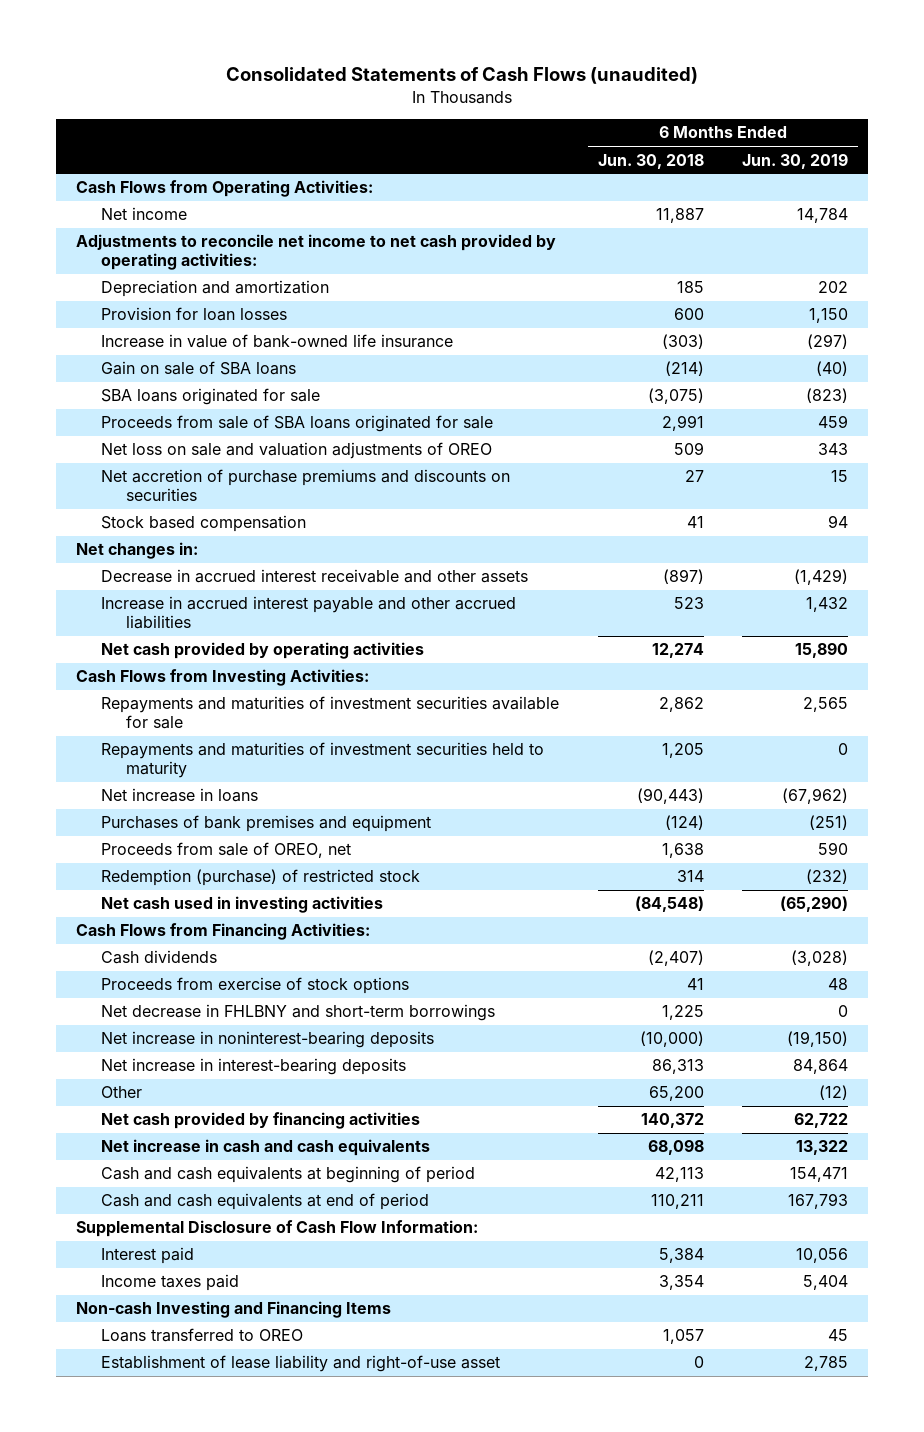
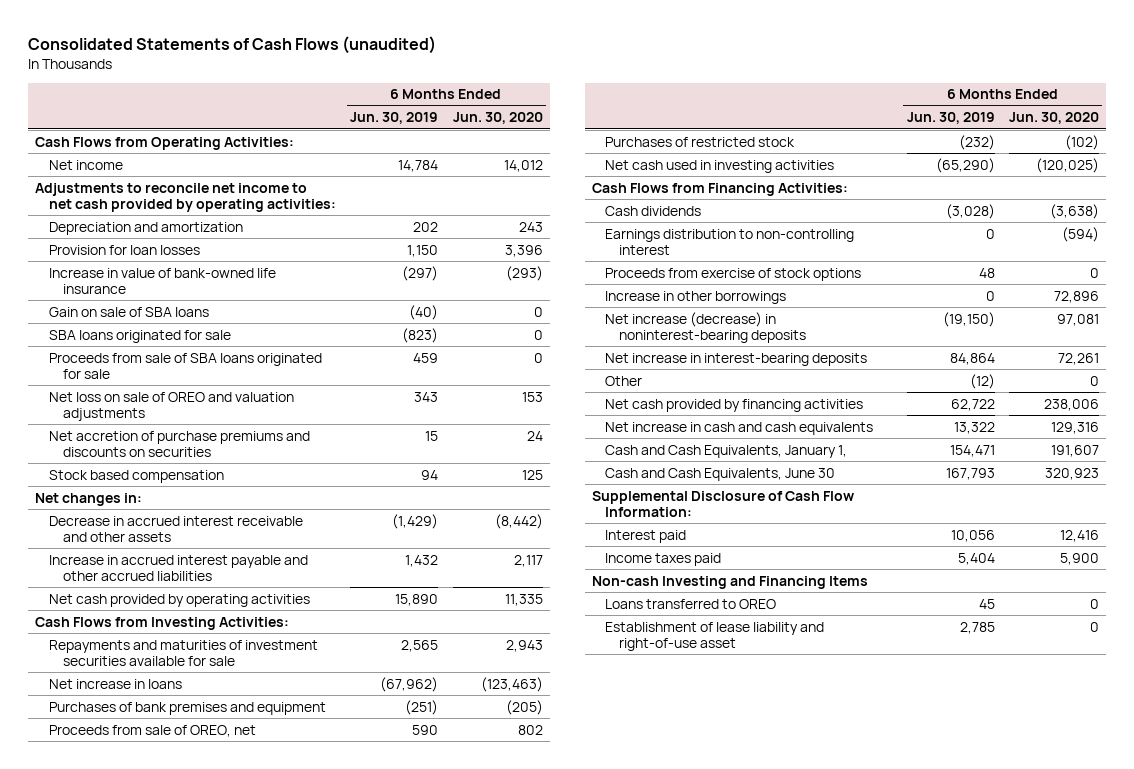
[597,153,704,169] Jun. 30, 2018 -> none
none -> [452,112,543,125] Jun. 30, 2020
[100,442,492,460] Net loss on sale and valuation adjustments of OREO -> [48,391,294,421] Net loss on sale of OREO and valuation adjustments
[100,742,544,779] Repayments and maturities of investment securities held to maturity -> none
[100,869,420,887] Redemption (purchase) of restricted stock -> [605,136,796,147] Purchases of restricted stock
none -> [605,228,855,255] Earnings distribution to non-controlling interest
[100,1004,495,1022] Net decrease in FHLBNY and short-term borrowings -> none
none -> [605,290,787,304] Increase in other borrowings
[100,1031,434,1049] Net increase in noninterest-bearing deposits -> [605,311,806,343] Net increase (decrease) in noninterest-bearing deposits
[100,1166,475,1184] Cash and cash equivalents at beginning of period -> [605,444,848,458] Cash and Cash Equivalents, January 1,
[100,1193,429,1211] Cash and cash equivalents at end of period -> [605,467,836,481] Cash and Cash Equivalents, June 30

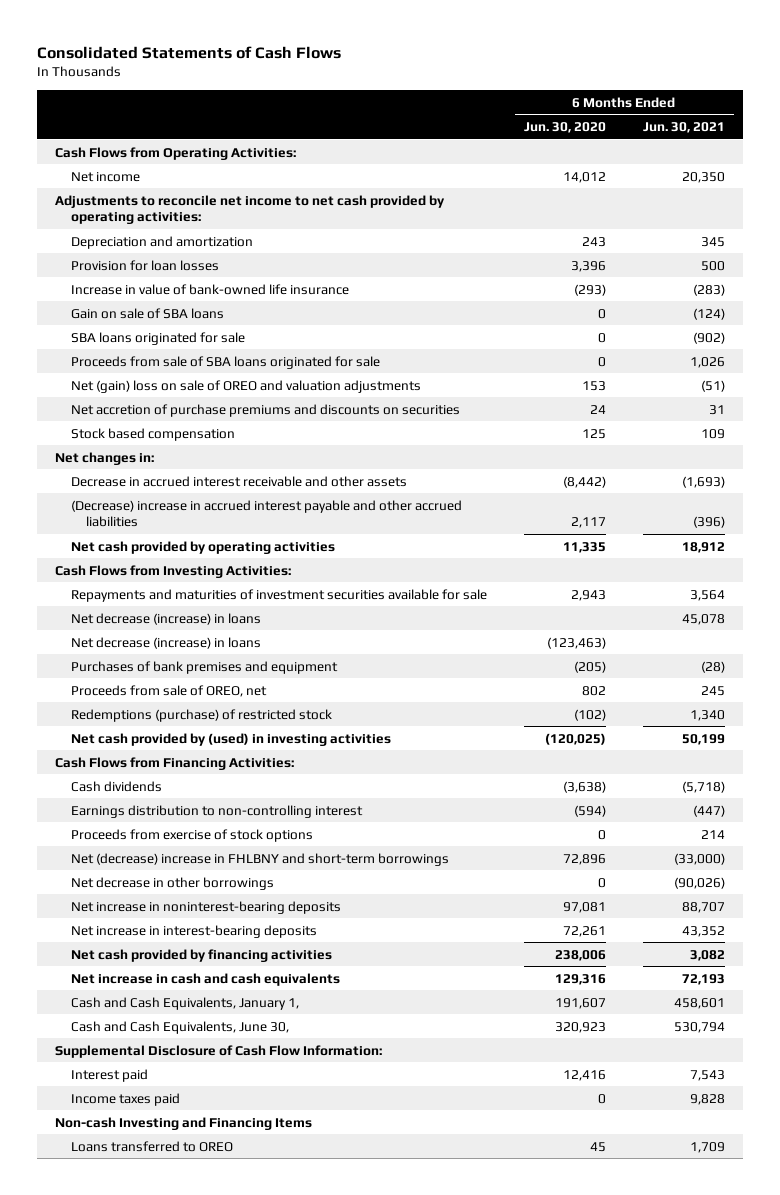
[28,35,437,54] Consolidated Statements of Cash Flows (unaudited) -> [36,45,341,59] Consolidated Statements of Cash Flows
[350,112,439,125] Jun. 30, 2019 -> none
none -> [642,122,725,134] Jun. 30, 2021
[48,391,294,421] Net loss on sale of OREO and valuation adjustments -> [70,379,421,393] Net (gain) loss on sale of OREO and valuation adjustments
[48,554,308,581] Increase in accrued interest payable and other accrued liabilities -> [70,499,462,528] (Decrease) increase in accrued interest payable and other accrued liabilities
none -> [70,612,261,625] Net decrease (increase) in loans
[48,678,182,689] Net increase in loans -> [70,636,261,649] Net decrease (increase) in loans
[605,136,796,147] Purchases of restricted stock -> [70,708,332,722] Redemptions (purchase) of restricted stock
[605,159,835,173] Net cash used in investing activities -> [70,732,391,746] Net cash provided by (used) in investing activities
none -> [70,852,449,866] Net (decrease) increase in FHLBNY and short-term borrowings
[605,290,787,304] Increase in other borrowings -> [70,876,274,890] Net decrease in other borrowings
[1053,290,1099,303] 72,896 -> [597,877,606,888] 0
[605,311,806,343] Net increase (decrease) in noninterest-bearing deposits -> [70,900,341,914] Net increase in noninterest-bearing deposits
[605,375,643,386] Other -> none
[605,467,836,481] Cash and Cash Equivalents, June 30 -> [70,1020,289,1034] Cash and Cash Equivalents, June 30,
[1059,552,1099,565] 5,900 -> [597,1093,606,1104] 0
[605,621,825,651] Establishment of lease liability and right-of-use asset -> none
[1089,598,1099,609] 0 -> [589,1141,606,1152] 45

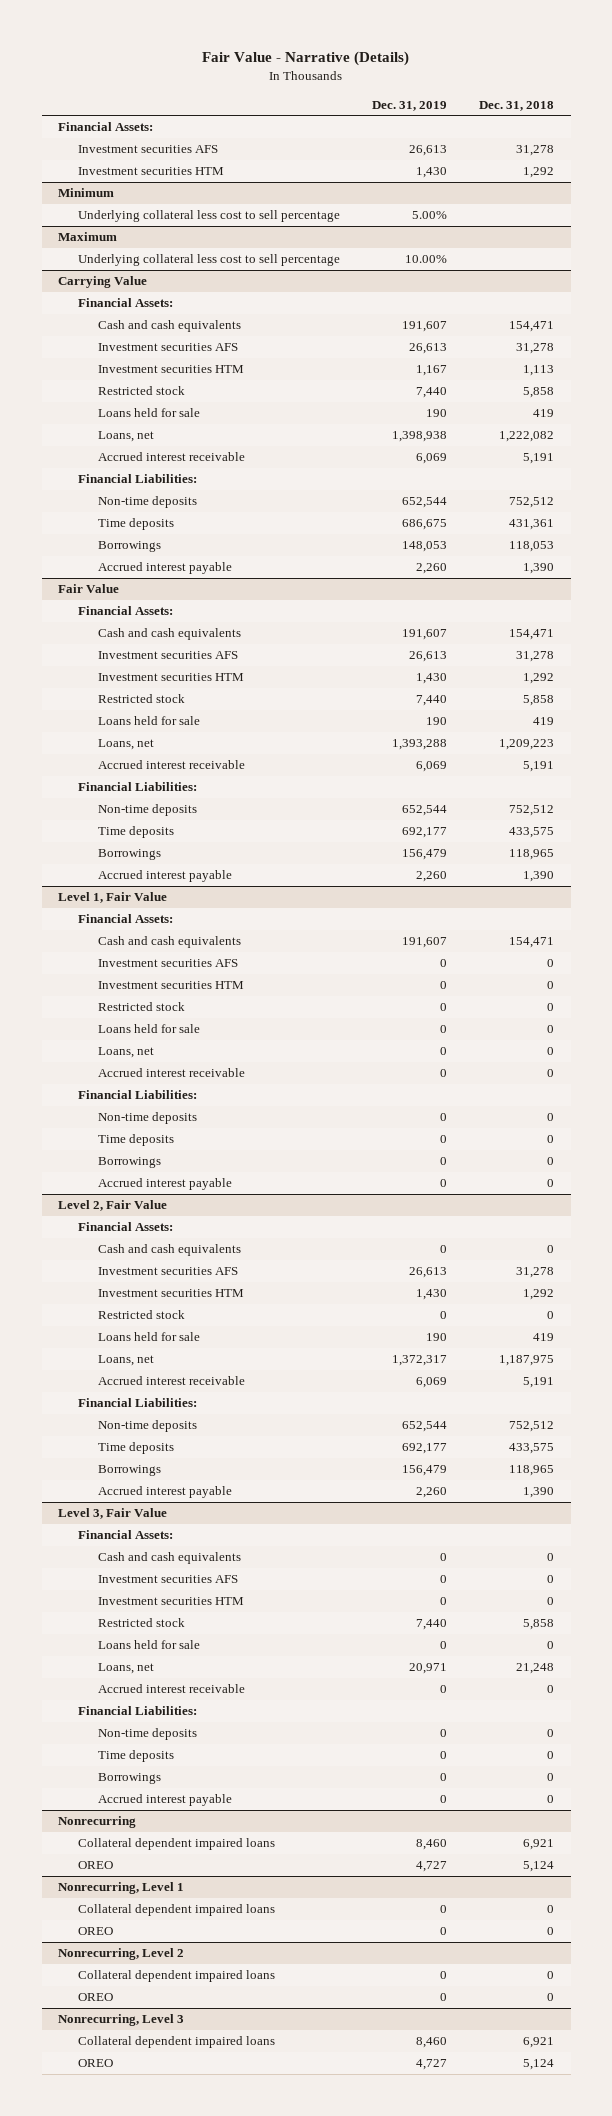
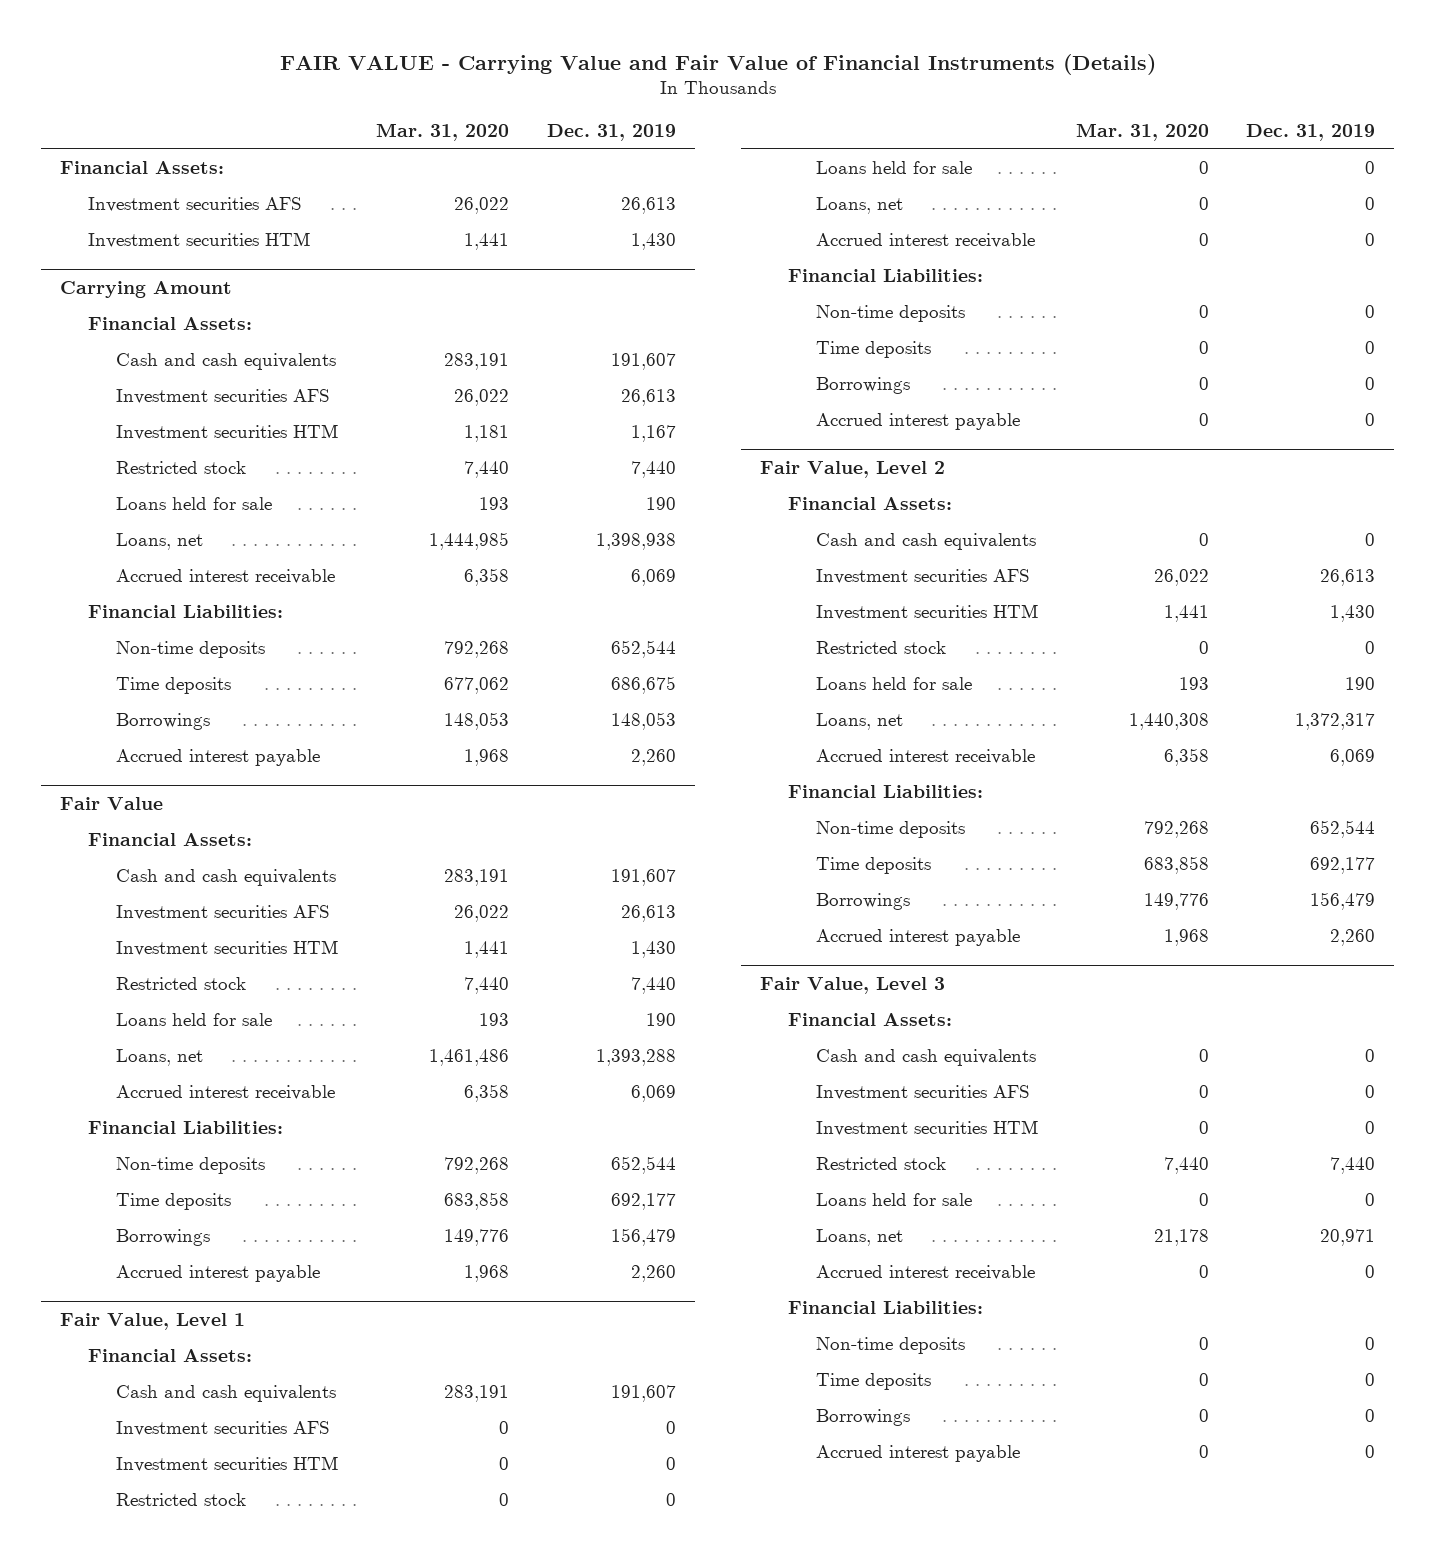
[202,51,410,67] Fair Value - Narrative (Details) -> [279,53,1156,75] FAIR VALUE - Carrying Value and Fair Value of Financial Instruments (Details)
[479,100,555,111] Dec. 31, 2018 -> none
none -> [375,123,509,142] Mar. 31, 2020
[57,188,114,198] Minimum -> none
[77,210,340,223] Underlying collateral less cost to sell percentage -> none
[57,232,117,242] Maximum -> none
[77,254,340,267] Underlying collateral less cost to sell percentage -> none
[57,276,147,289] Carrying Value -> [59,280,232,298] Carrying Amount
[57,892,167,904] Level 1, Fair Value -> [59,1312,245,1330] Fair Value, Level 1
[57,1200,167,1212] Level 2, Fair Value -> [759,460,945,478] Fair Value, Level 2
[57,1508,167,1520] Level 3, Fair Value -> [759,976,945,994] Fair Value, Level 3
[57,1816,136,1829] Nonrecurring -> none
[77,1838,275,1851] Collateral dependent impaired loans -> none
[77,1861,113,1870] OREO -> none
[57,1882,184,1895] Nonrecurring, Level 1 -> none
[77,1904,275,1917] Collateral dependent impaired loans -> none
[77,1927,113,1936] OREO -> none
[57,1948,184,1961] Nonrecurring, Level 2 -> none
[77,1970,275,1983] Collateral dependent impaired loans -> none
[77,1993,113,2002] OREO -> none
[57,2014,184,2027] Nonrecurring, Level 3 -> none
[77,2036,275,2049] Collateral dependent impaired loans -> none
[77,2059,113,2068] OREO -> none

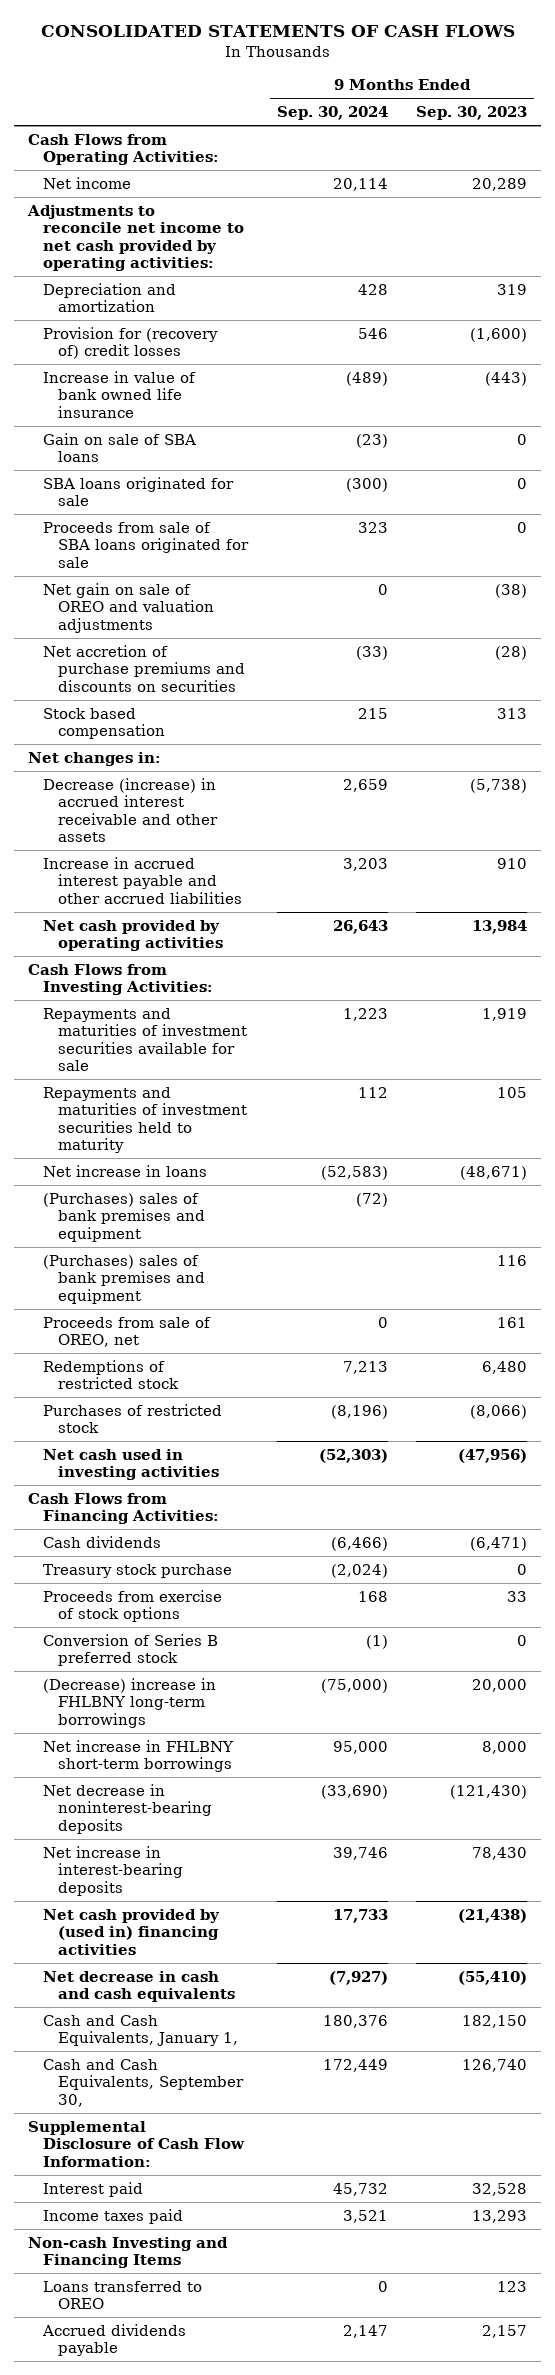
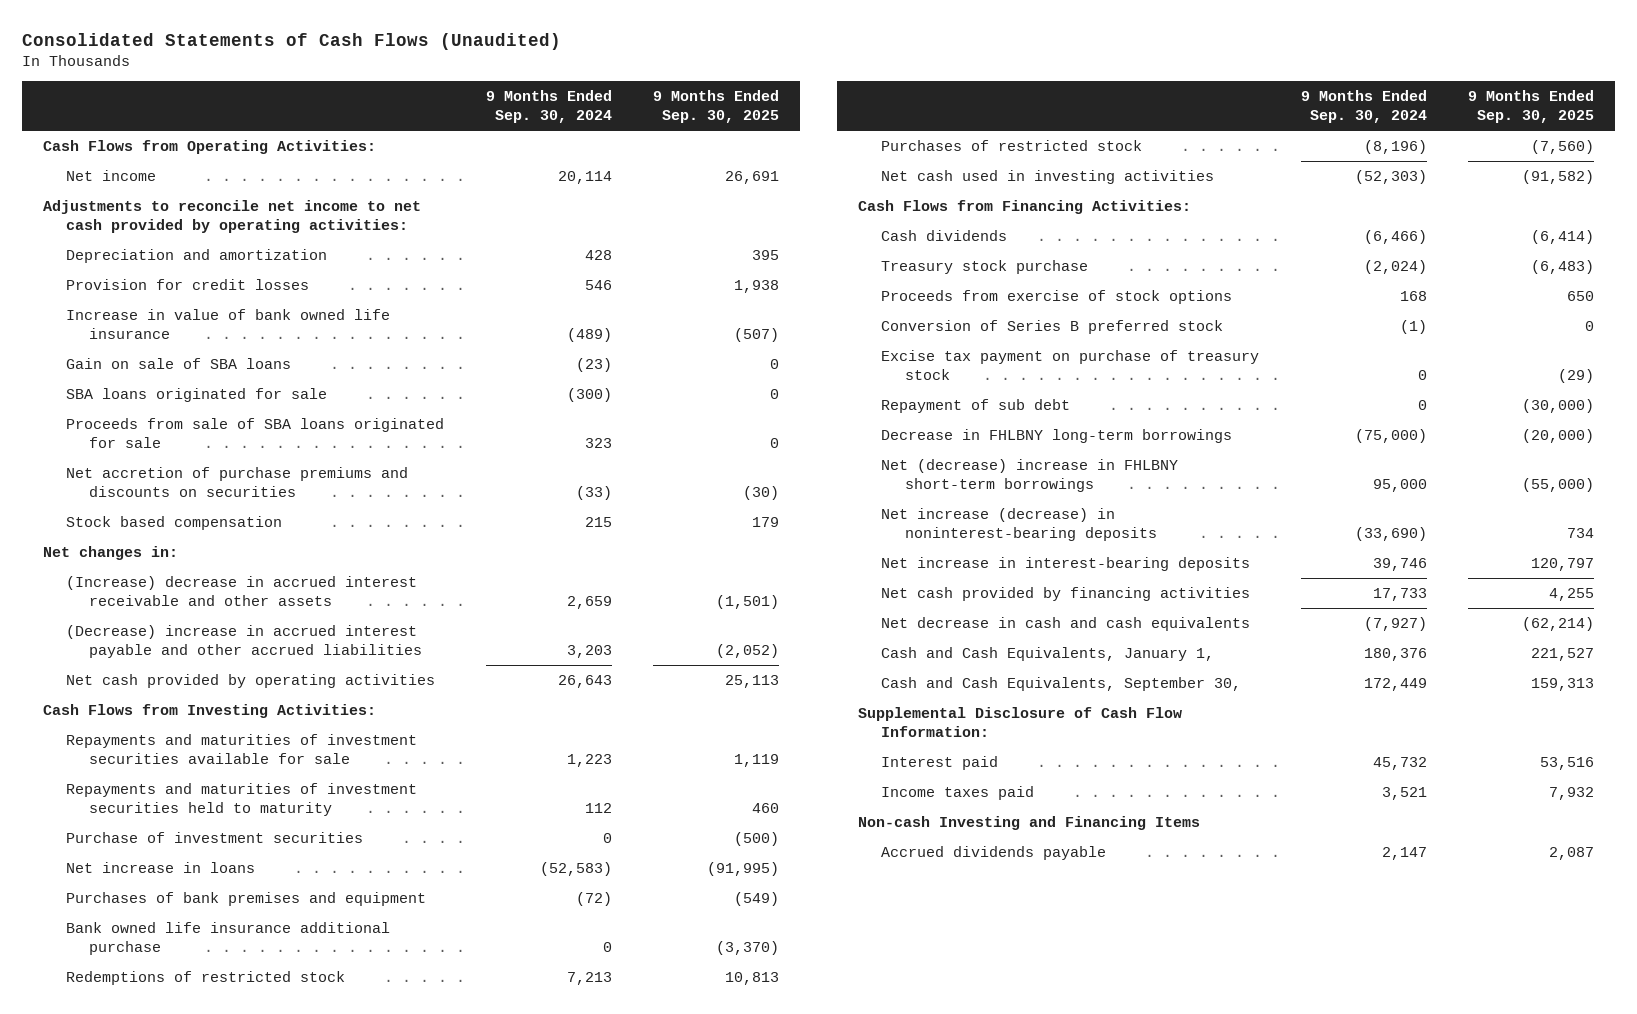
[40,24,515,37] CONSOLIDATED STATEMENTS OF CASH FLOWS -> [22,32,562,50] Consolidated Statements of Cash Flows (Unaudited)
[416,106,528,121] Sep. 30, 2023 -> none
none -> [653,90,780,124] 9 Months Ended Sep. 30, 2025
[43,326,219,360] Provision for (recovery of) credit losses -> [66,279,310,291] Provision for credit losses
[43,582,215,633] Net gain on sale of OREO and valuation adjustments -> none
[43,777,219,843] Decrease (increase) in accrued interest receivable and other assets -> [66,576,418,607] (Increase) decrease in accrued interest receivable and other assets
[43,856,243,904] Increase in accrued interest payable and other accrued liabilities -> [66,625,423,659] (Decrease) increase in accrued interest payable and other accrued liabilities
none -> [66,832,364,844] Purchase of investment securities
[43,1254,206,1304] (Purchases) sales of bank premises and equipment -> none
[43,1316,212,1348] Proceeds from sale of OREO, net -> none
[43,1192,206,1242] (Purchases) sales of bank premises and equipment -> [66,892,427,907] Purchases of bank premises and equipment
none -> [66,922,391,956] Bank owned life insurance additional purchase
none -> [881,350,1260,381] Excise tax payment on purchase of treasury stock
none -> [881,399,1071,414] Repayment of sub debt
[43,1677,217,1728] (Decrease) increase in FHLBNY long-term borrowings -> [881,429,1233,444] Decrease in FHLBNY long-term borrowings
[43,1739,235,1773] Net increase in FHLBNY short-term borrowings -> [881,459,1179,493] Net (decrease) increase in FHLBNY short-term borrowings
[43,1783,213,1834] Net decrease in noninterest-bearing deposits -> [881,508,1157,542] Net increase (decrease) in noninterest-bearing deposits
[43,1908,221,1955] Net cash provided by (used in) financing activities -> [881,587,1251,602] Net cash provided by financing activities
[43,2280,203,2310] Loans transferred to OREO -> none

